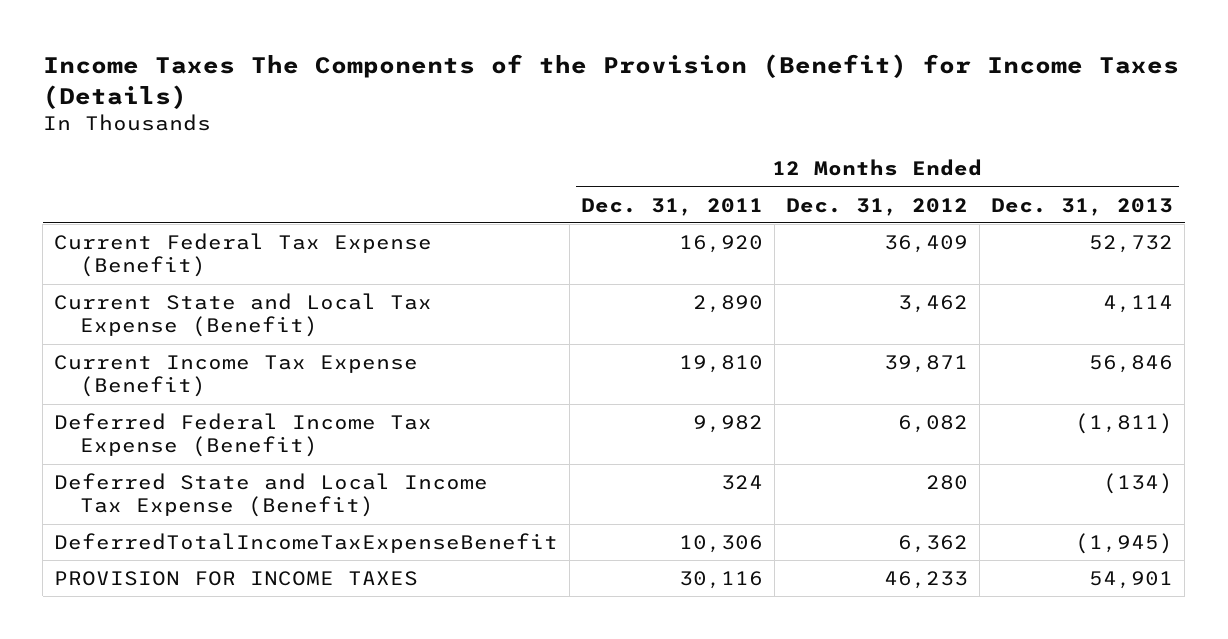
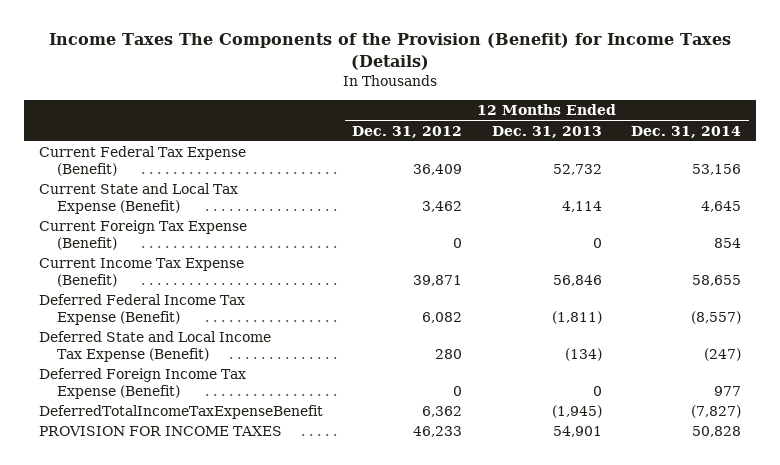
[581,197,764,216] Dec. 31, 2011 -> none
none -> [631,125,742,138] Dec. 31, 2014
none -> [38,220,247,251] Current Foreign Tax Expense (Benefit)
none -> [38,368,246,400] Deferred Foreign Income Tax Expense (Benefit)

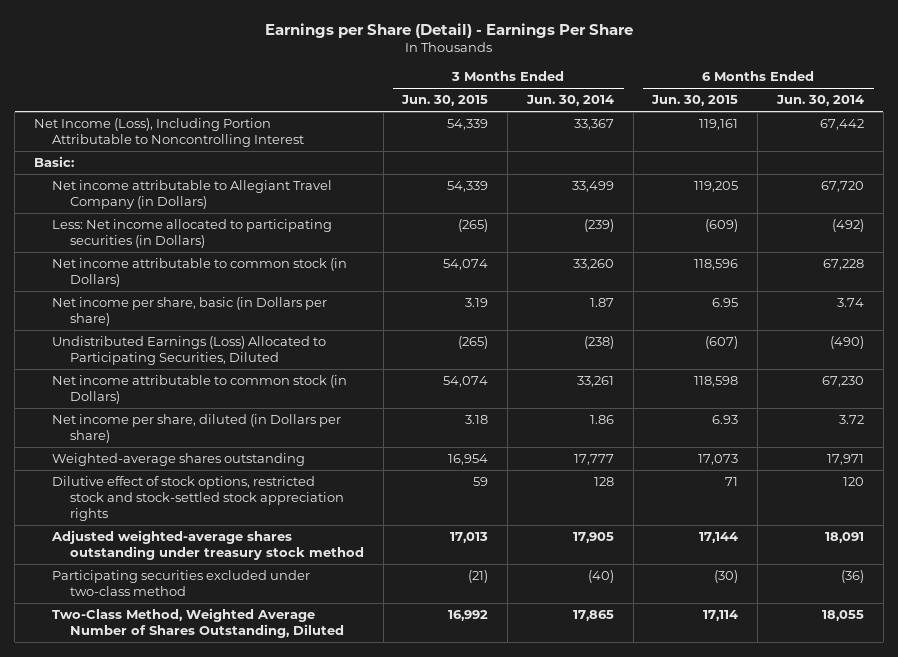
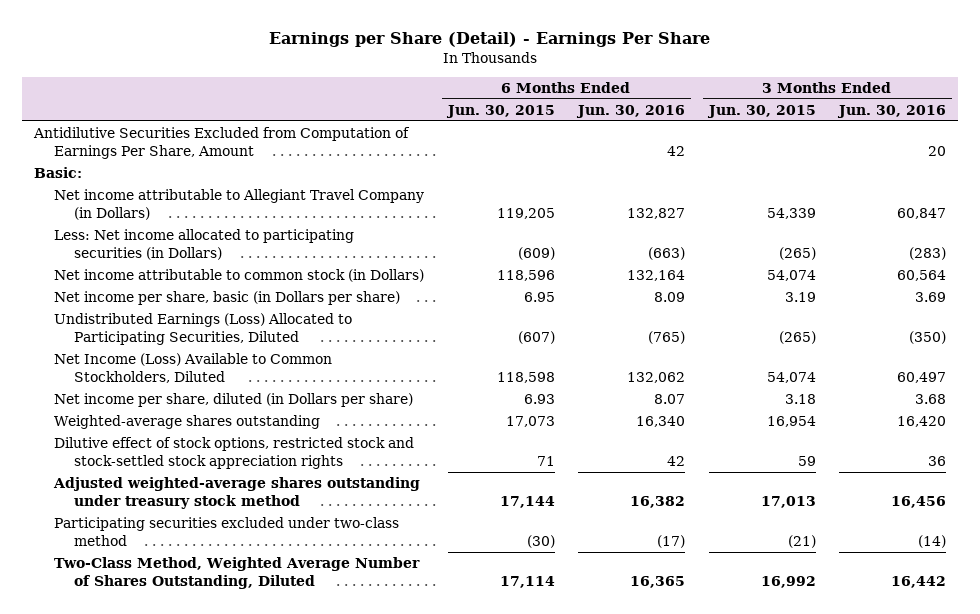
[525,95,614,107] Jun. 30, 2014 -> none
[775,95,864,107] Jun. 30, 2014 -> none
none -> [576,105,686,119] Jun. 30, 2016
none -> [837,105,947,119] Jun. 30, 2016
[34,117,305,148] Net Income (Loss), Including Portion Attributable to Noncontrolling Interest -> none
none -> [33,127,411,160] Antidilutive Securities Excluded from Computation of Earnings Per Share, Amount
[52,374,348,405] Net income attributable to common stock (in Dollars) -> [53,353,332,384] Net Income (Loss) Available to Common Stockholders, Diluted

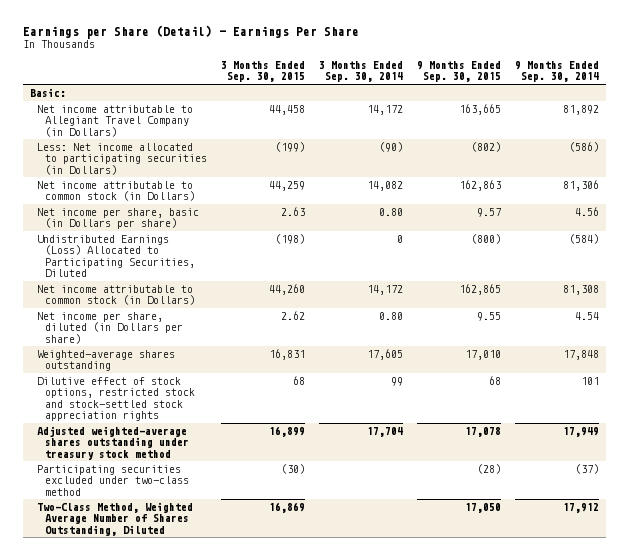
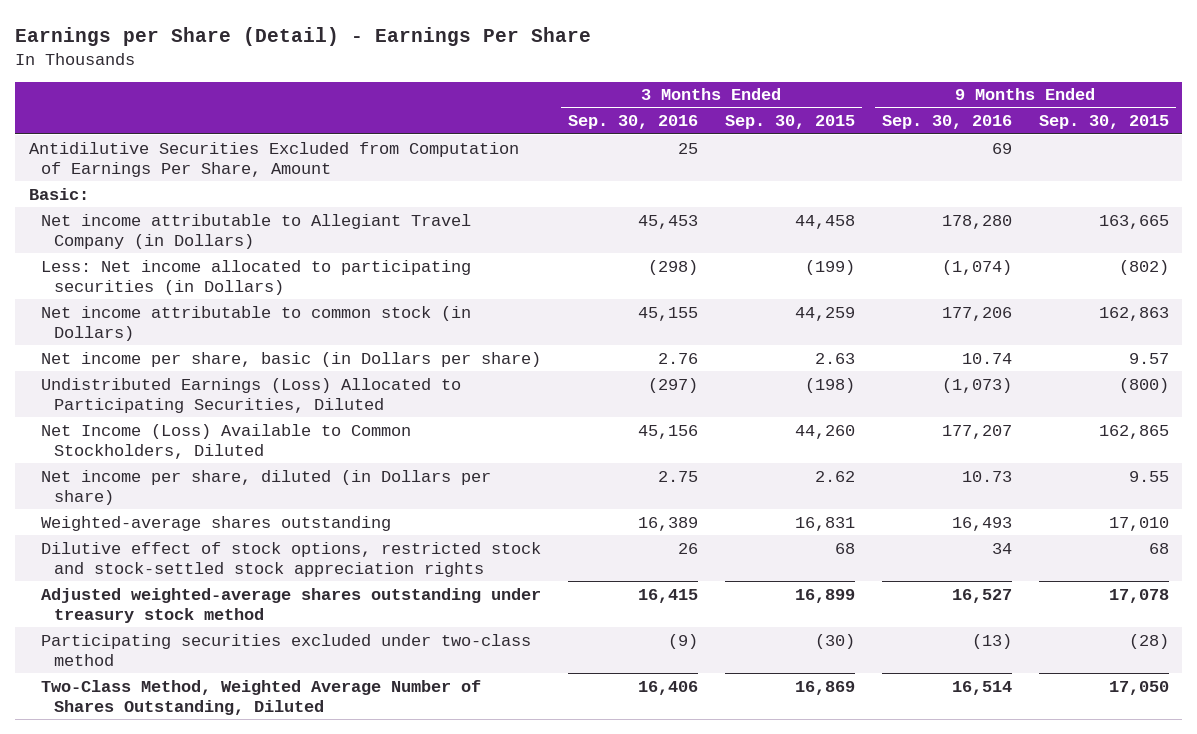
[319,60,404,83] 3 Months Ended Sep. 30, 2014 -> none
[515,60,600,83] 9 Months Ended Sep. 30, 2014 -> none
none -> [568,115,699,130] Sep. 30, 2016
none -> [881,115,1012,130] Sep. 30, 2016
none -> [28,141,519,178] Antidilutive Securities Excluded from Computation of Earnings Per Share, Amount
[37,284,196,306] Net income attributable to common stock (in Dollars) -> [41,423,412,460] Net Income (Loss) Available to Common Stockholders, Diluted

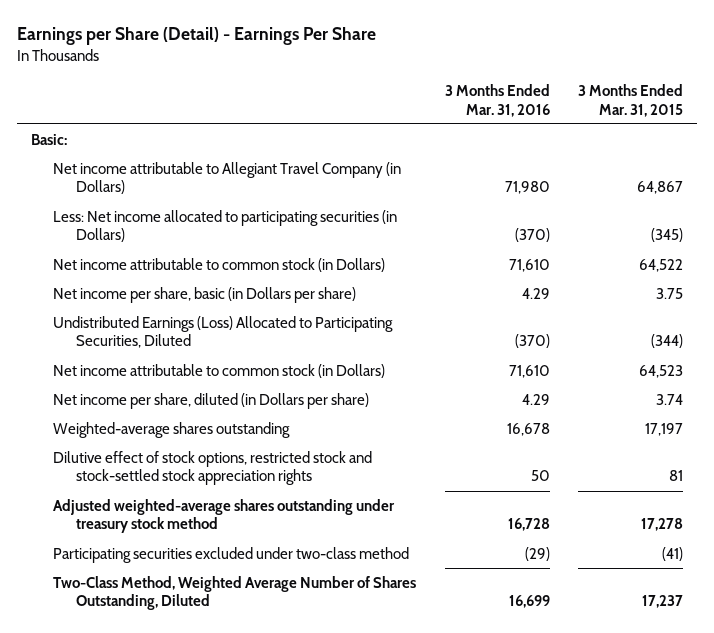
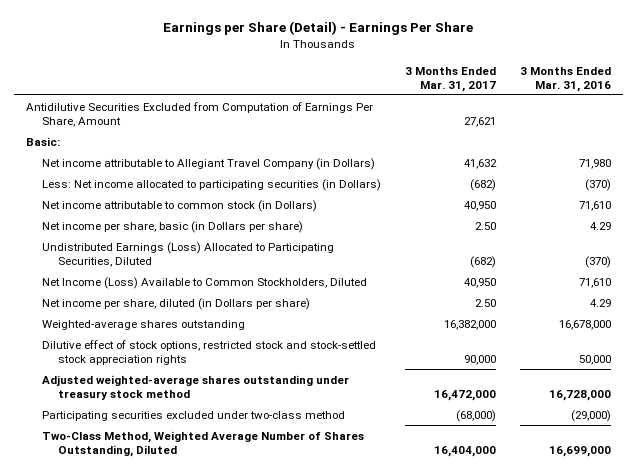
[577,84,683,117] 3 Months Ended Mar. 31, 2015 -> none
none -> [404,66,496,92] 3 Months Ended Mar. 31, 2017
none -> [26,101,374,127] Antidilutive Securities Excluded from Computation of Earnings Per Share, Amount
[53,363,386,378] Net income attributable to common stock (in Dollars) -> [42,276,368,289] Net Income (Loss) Available to Common Stockholders, Diluted
[506,422,550,436] 16,678 -> [558,319,611,330] 16,678,000
[530,470,550,482] 50 -> [578,354,611,365] 50,000
[507,518,550,532] 16,728 -> [548,389,611,401] 16,728,000
[524,546,550,561] (29) -> [570,409,611,422] (29,000)
[508,595,550,609] 16,699 -> [548,445,611,457] 16,699,000

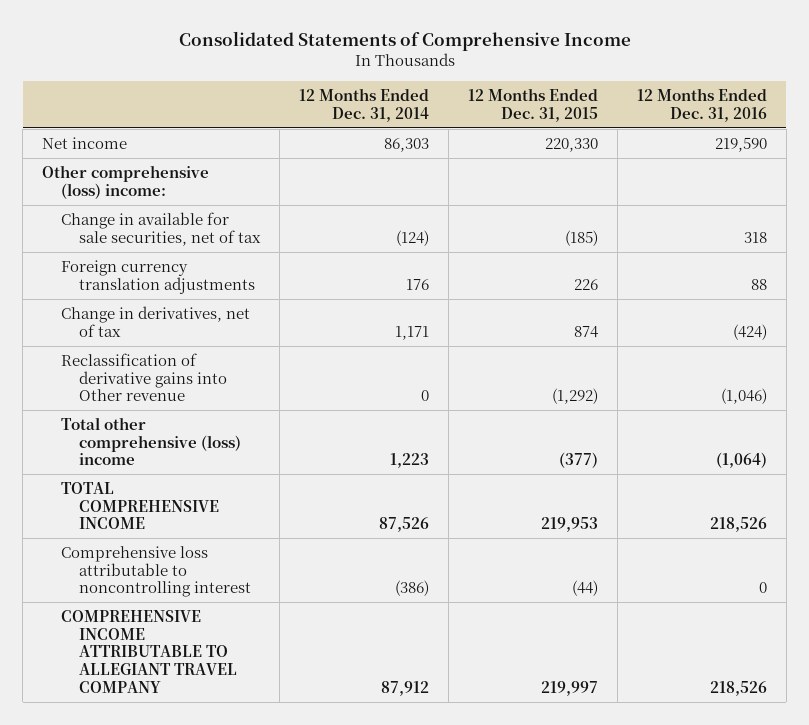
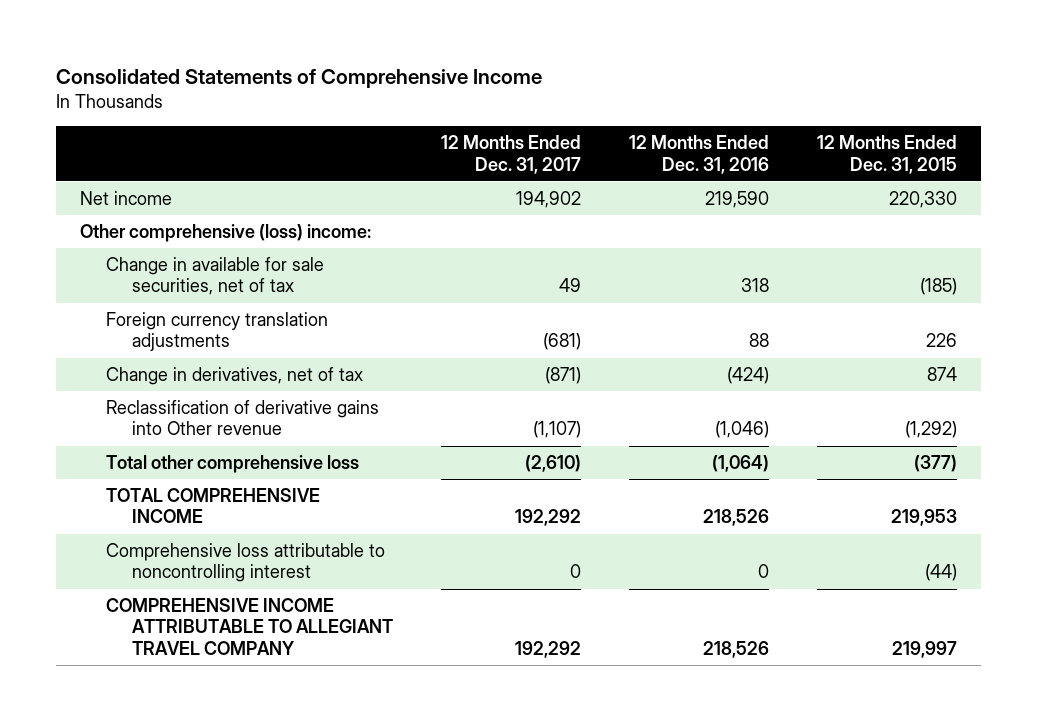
[298,88,429,122] 12 Months Ended Dec. 31, 2014 -> none
none -> [441,135,582,174] 12 Months Ended Dec. 31, 2017
[60,416,241,466] Total other comprehensive (loss) income -> [106,455,360,474] Total other comprehensive loss

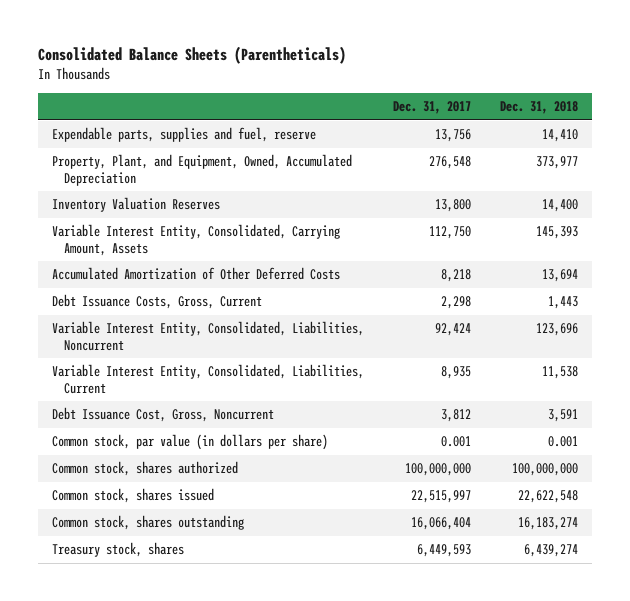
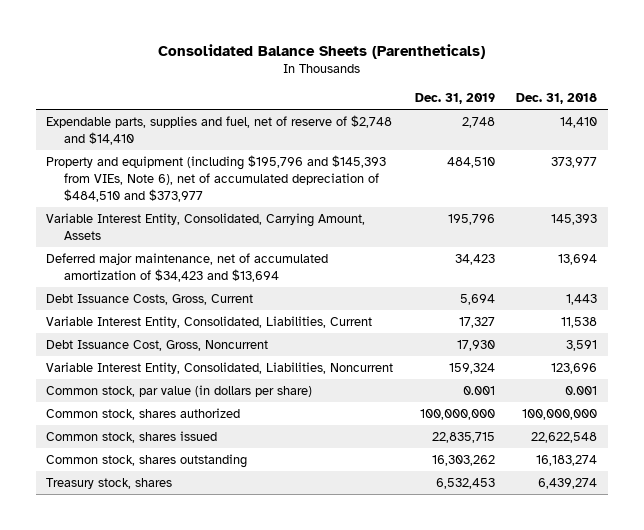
[393,101,472,115] Dec. 31, 2017 -> none
none -> [414,92,495,104] Dec. 31, 2019
[52,197,221,213] Inventory Valuation Reserves -> none
[52,127,317,143] Expendable parts, supplies and fuel, reserve -> [46,115,393,145] Expendable parts, supplies and fuel, net of reserve of $2,748 and $14,410
[52,154,353,186] Property, Plant, and Equipment, Owned, Accumulated Depreciation -> [46,155,387,202] Property and equipment (including $195,796 and $145,393 from VIEs, Note 6), net of accumulated depreciation of $484,510 and $373,977
[52,267,341,281] Accumulated Amortization of Other Deferred Costs -> [46,253,329,282] Deferred major maintenance, net of accumulated amortization of $34,423 and $13,694
[52,321,365,351] Variable Interest Entity, Consolidated, Liabilities, Noncurrent -> [46,362,394,375] Variable Interest Entity, Consolidated, Liabilities, Noncurrent

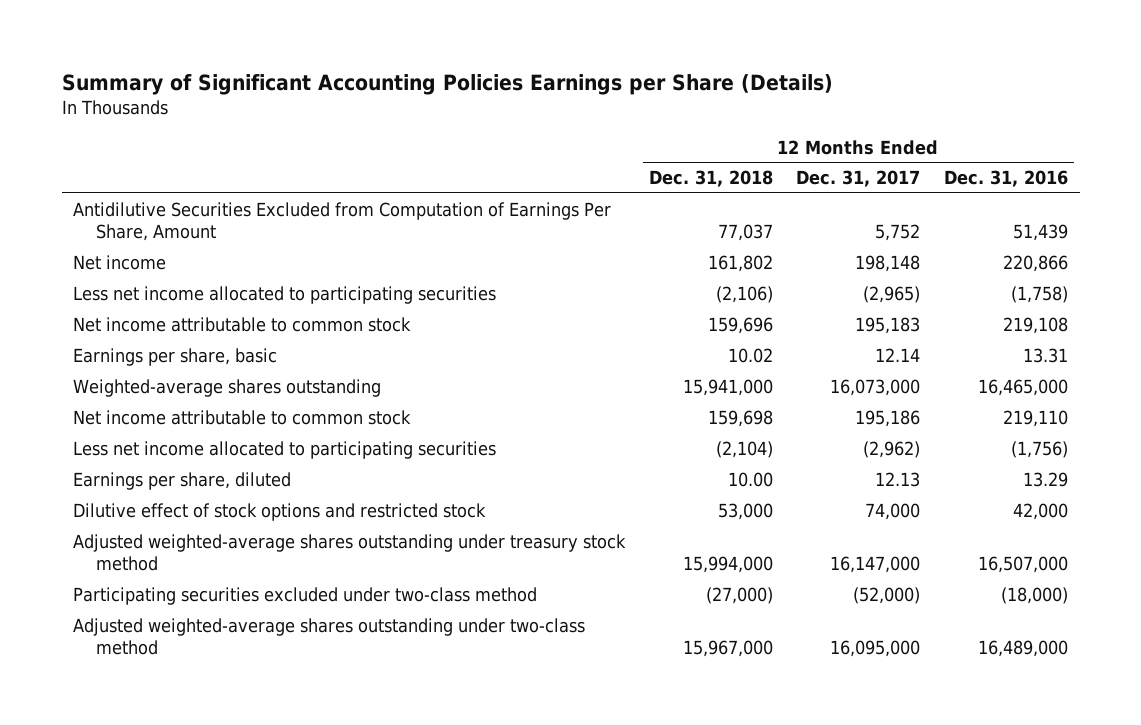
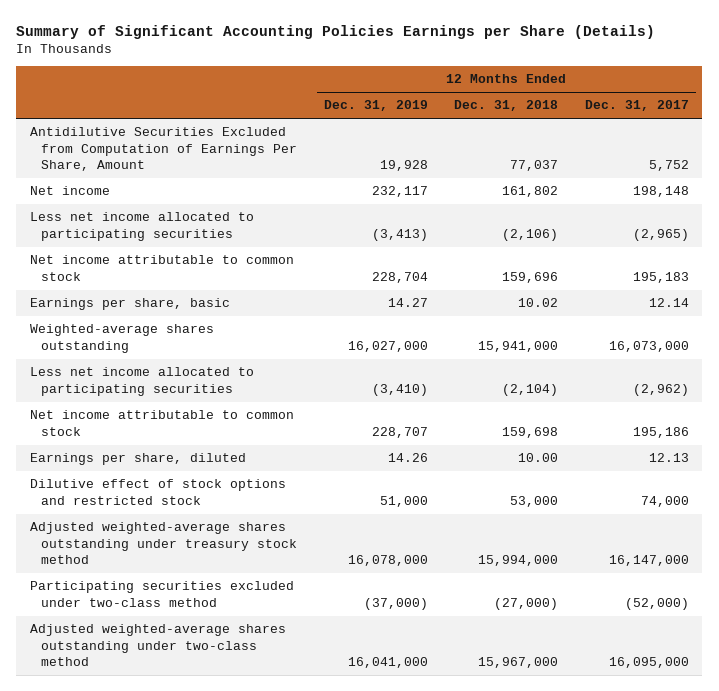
[943,170,1068,188] Dec. 31, 2016 -> none
none -> [323,100,428,112] Dec. 31, 2019
[73,409,412,425] Net income attributable to common stock -> [29,410,294,436] Net income attributable to common stock

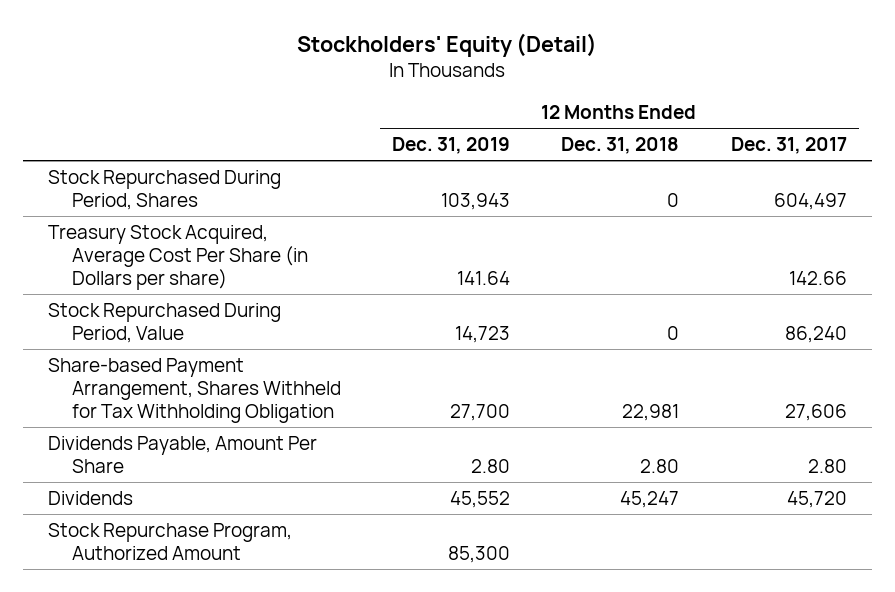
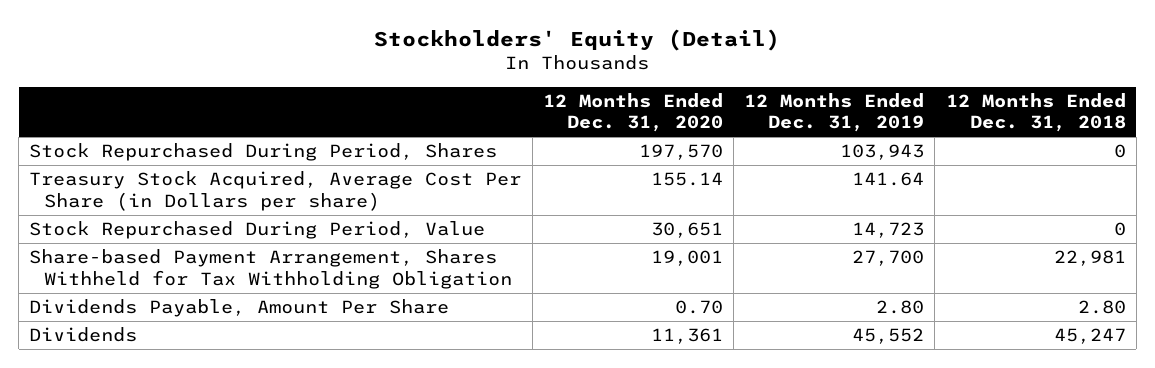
[730,136,847,154] Dec. 31, 2017 -> none
none -> [542,92,723,133] 12 Months Ended Dec. 31, 2020
[48,522,293,560] Stock Repurchase Program, Authorized Amount -> none

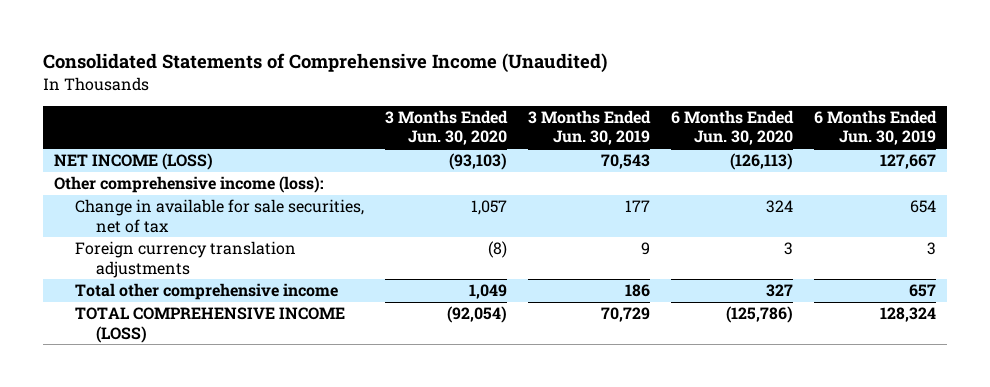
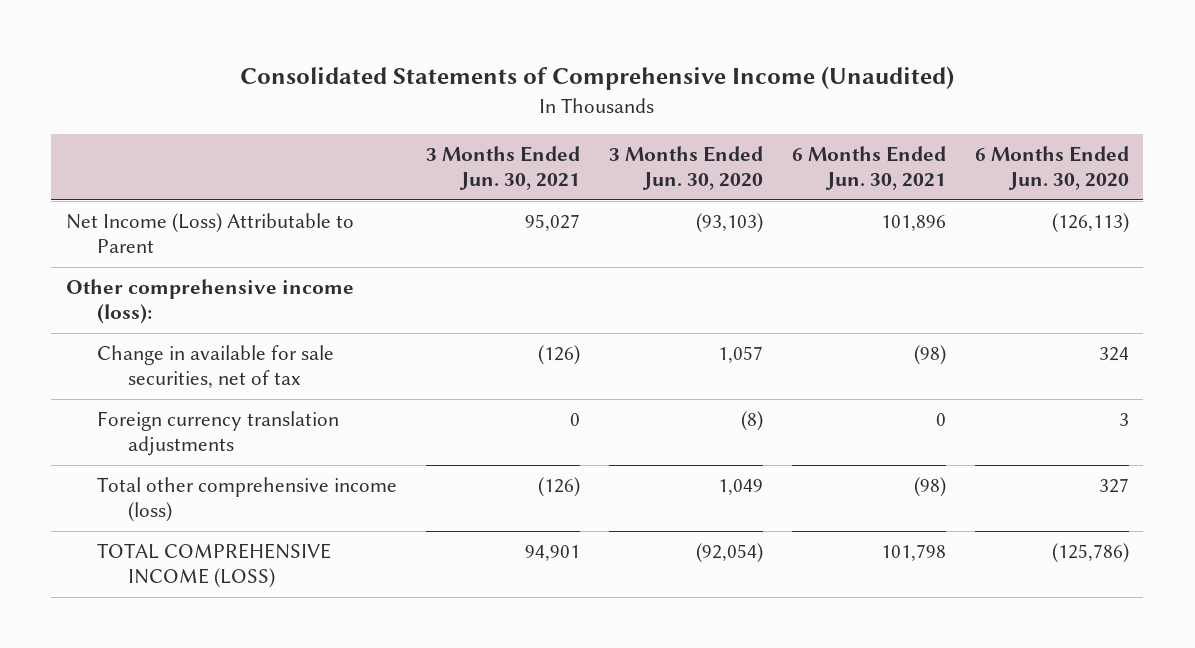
[528,110,652,146] 3 Months Ended Jun. 30, 2019 -> none
[814,110,938,146] 6 Months Ended Jun. 30, 2019 -> none
none -> [425,146,580,190] 3 Months Ended Jun. 30, 2021
none -> [791,146,946,190] 6 Months Ended Jun. 30, 2021
[53,153,213,171] NET INCOME (LOSS) -> [65,213,354,253] Net Income (Loss) Attributable to Parent
[74,283,338,301] Total other comprehensive income -> [96,477,397,522] Total other comprehensive income (loss)

